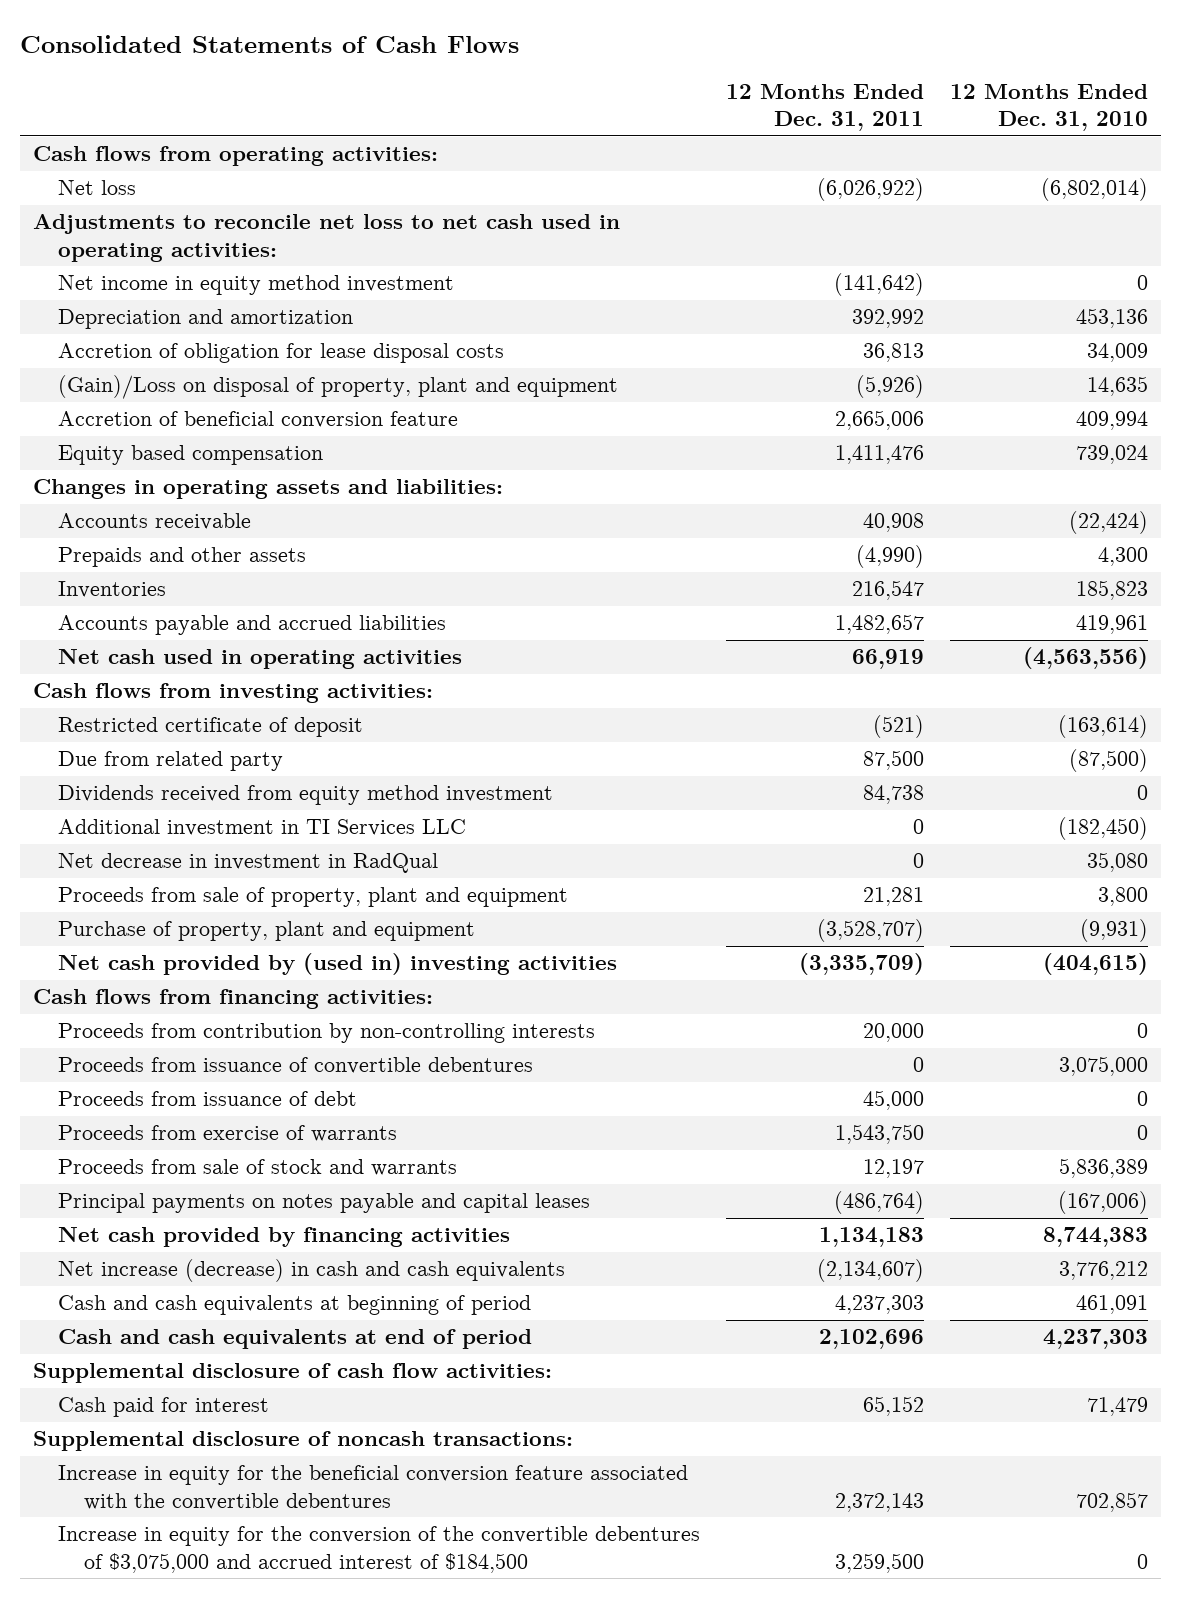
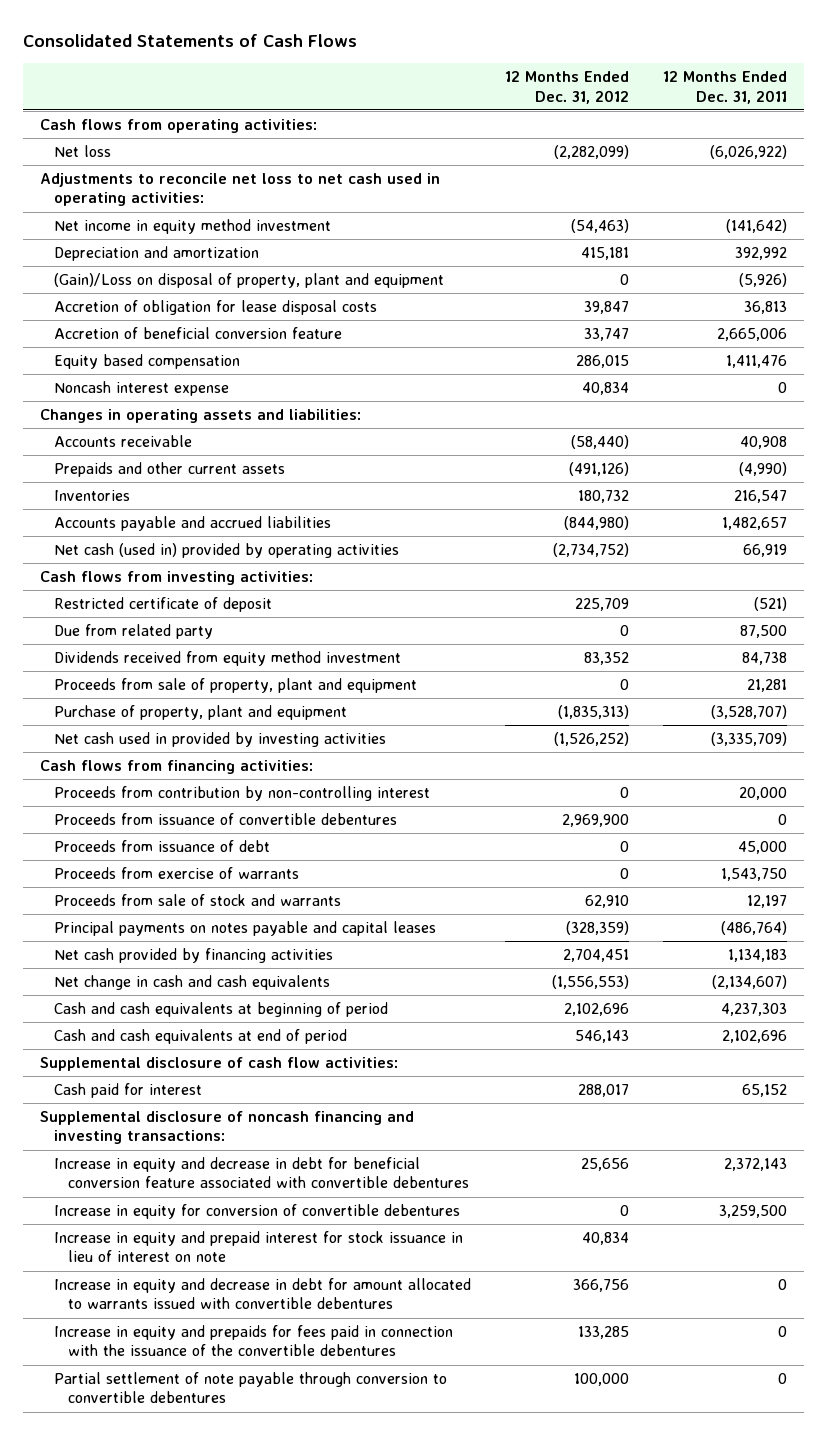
[950,84,1149,132] 12 Months Ended Dec. 31, 2010 -> none
none -> [504,71,629,104] 12 Months Ended Dec. 31, 2012
[58,343,505,364] Accretion of obligation for lease disposal costs -> [53,300,377,316] Accretion of obligation for lease disposal costs
none -> [53,381,229,397] Noncash interest expense
[58,547,307,568] Prepaids and other assets -> [53,462,285,478] Prepaids and other current assets
[58,649,463,670] Net cash used in operating activities -> [53,543,399,559] Net cash (used in) provided by operating activities
[58,819,467,837] Additional investment in TI Services LLC -> none
[58,853,439,874] Net decrease in investment in RadQual -> none
[58,953,618,976] Net cash provided by (used in) investing activities -> [53,732,386,748] Net cash used in provided by investing activities
[58,1023,596,1044] Proceeds from contribution by non-controlling interests -> [53,786,430,802] Proceeds from contribution by non-controlling interest
[58,1259,566,1283] Net increase (decrease) in cash and cash equivalents -> [53,975,330,991] Net change in cash and cash equivalents
[32,1431,573,1452] Supplemental disclosure of noncash transactions: -> [39,1111,414,1145] Supplemental disclosure of noncash financing and investing transactions:
[58,1465,689,1510] Increase in equity for the beneficial conversion feature associated with the convertible debentures -> [53,1157,469,1189] Increase in equity and decrease in debt for beneficial conversion feature associated with convertible debentures
[58,1526,701,1573] Increase in equity for the conversion of the convertible debentures of $3,075,000 and accrued interest of $184,500 -> [53,1204,460,1220] Increase in equity for conversion of convertible debentures
none -> [53,1231,463,1263] Increase in equity and prepaid interest for stock issuance in lieu of interest on note
none -> [53,1278,471,1310] Increase in equity and decrease in debt for amount allocated to warrants issued with convertible debentures
none -> [53,1325,453,1357] Increase in equity and prepaids for fees paid in connection with the issuance of the convertible debentures
none -> [53,1372,447,1404] Partial settlement of note payable through conversion to convertible debentures

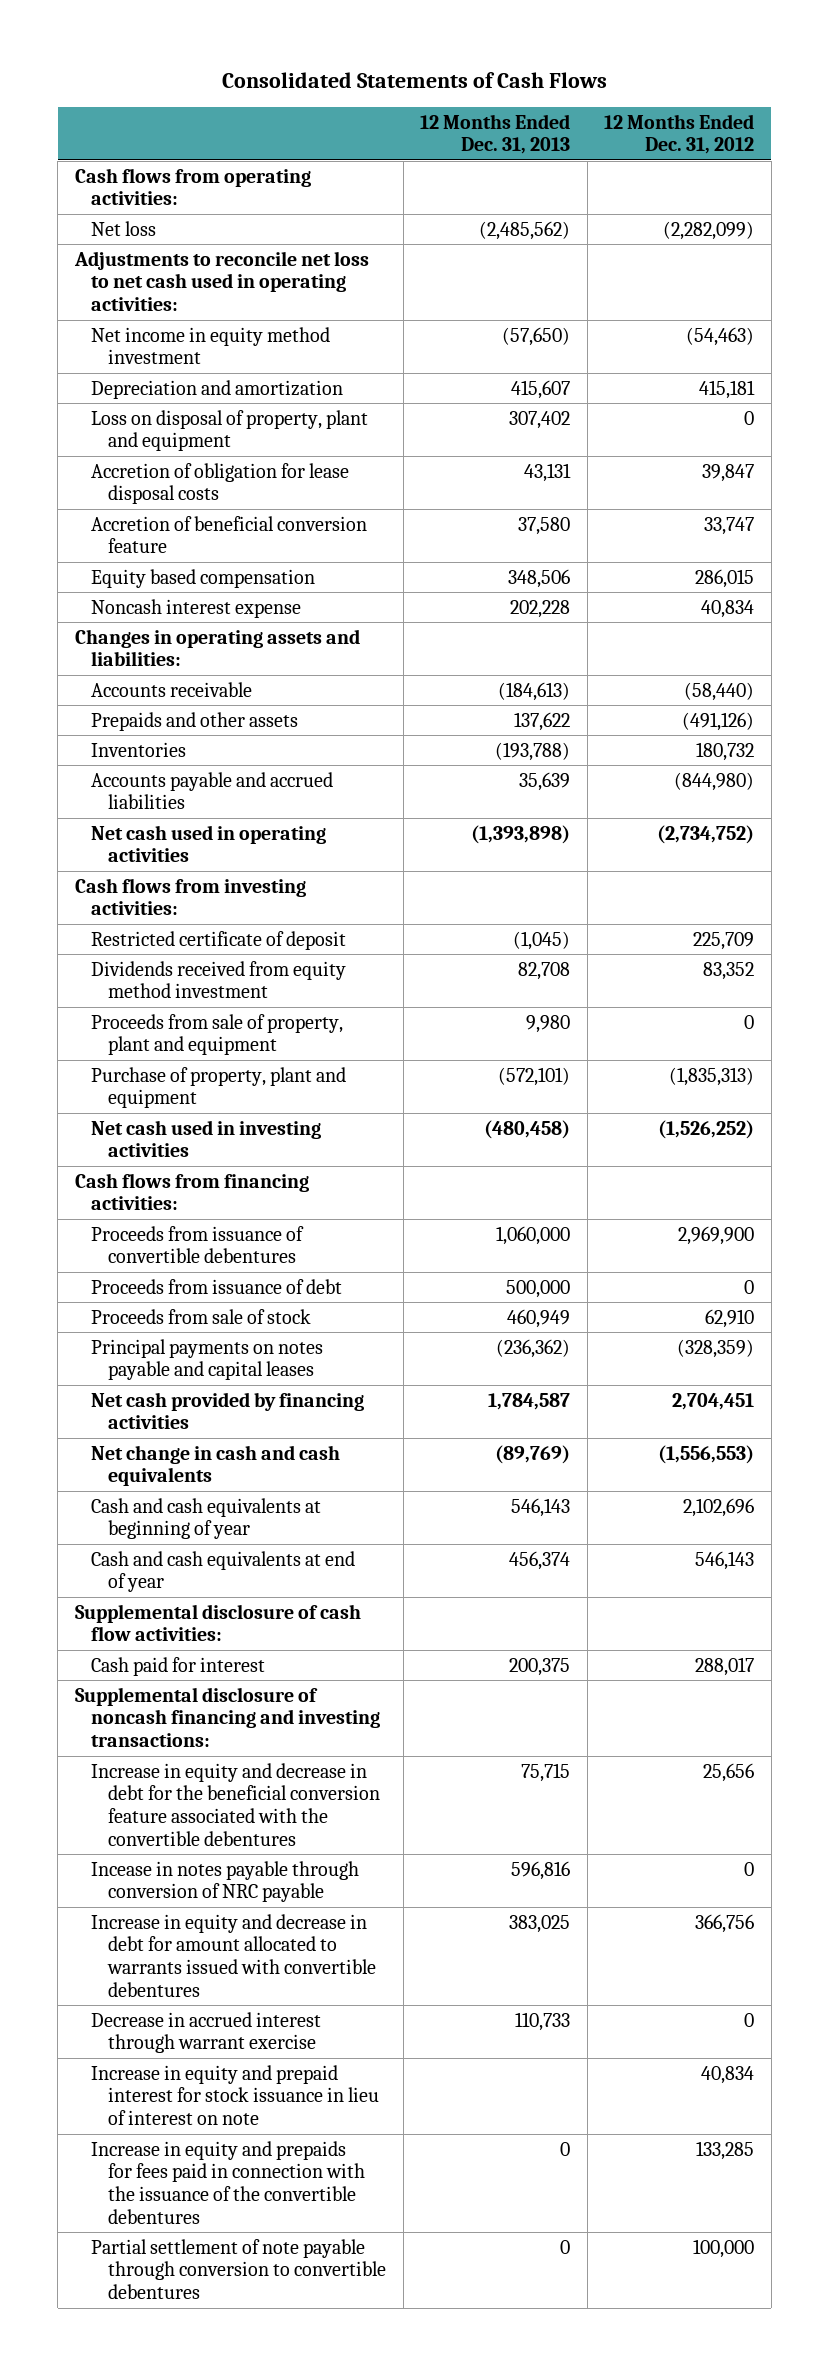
[662,71,787,104] 12 Months Ended Dec. 31, 2011 -> none
none -> [420,113,571,155] 12 Months Ended Dec. 31, 2013
[53,273,444,289] (Gain)/Loss on disposal of property, plant and equipment -> [91,409,369,452] Loss on disposal of property, plant and equipment
[53,462,285,478] Prepaids and other current assets -> [91,711,299,731] Prepaids and other assets
[53,543,399,559] Net cash (used in) provided by operating activities -> [91,824,327,863] Net cash used in operating activities
[53,624,213,640] Due from related party -> none
[53,732,386,748] Net cash used in provided by investing activities -> [91,1119,322,1158] Net cash used in investing activities
[53,786,430,802] Proceeds from contribution by non-controlling interest -> none
[53,867,299,880] Proceeds from exercise of warrants -> none
[53,894,341,907] Proceeds from sale of stock and warrants -> [91,1308,312,1324] Proceeds from sale of stock
[53,1002,388,1018] Cash and cash equivalents at beginning of period -> [91,1497,322,1540] Cash and cash equivalents at beginning of year
[53,1029,347,1045] Cash and cash equivalents at end of period -> [91,1550,356,1593] Cash and cash equivalents at end of year
[53,1204,460,1220] Increase in equity for conversion of convertible debentures -> none
[53,1157,469,1189] Increase in equity and decrease in debt for beneficial conversion feature associated with convertible debentures -> [91,1762,381,1846] Increase in equity and decrease in debt for the beneficial conversion feature associated with the convertible debentures
none -> [91,1860,360,1903] Incease in notes payable through conversion of NRC payable
none -> [91,2011,322,2054] Decrease in accrued interest through warrant exercise
[53,1231,463,1263] Increase in equity and prepaid interest for stock issuance in lieu of interest on note -> [91,2064,380,2126] Increase in equity and prepaid interest for stock issuance in lieu of interest on note

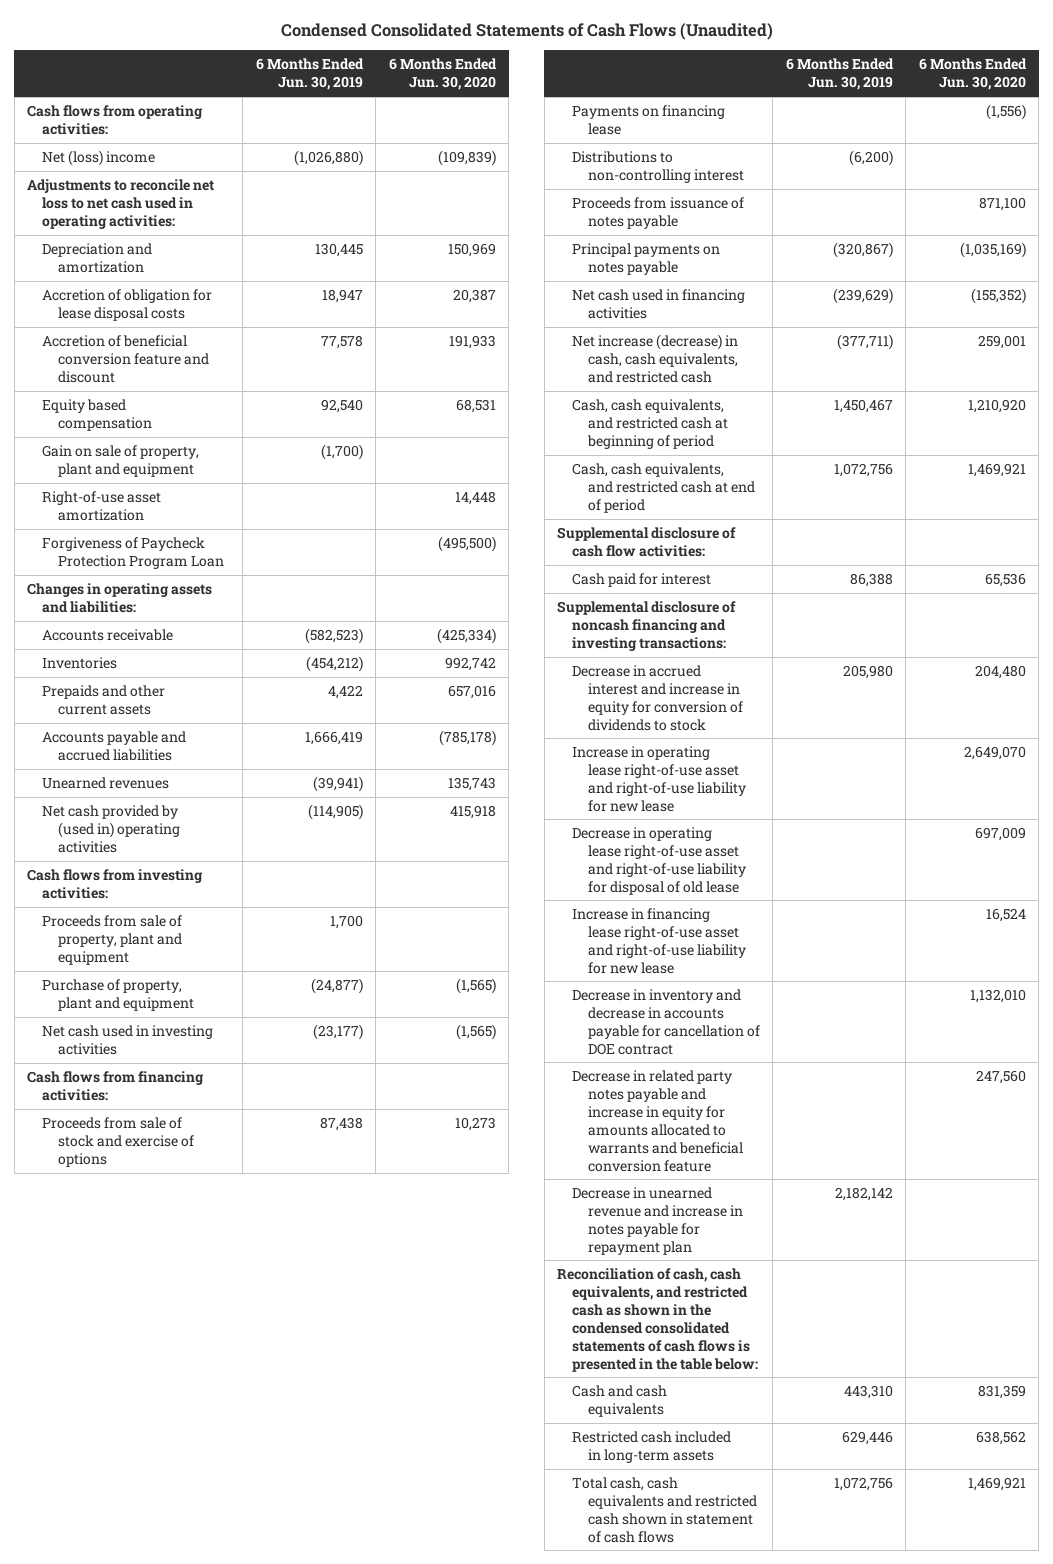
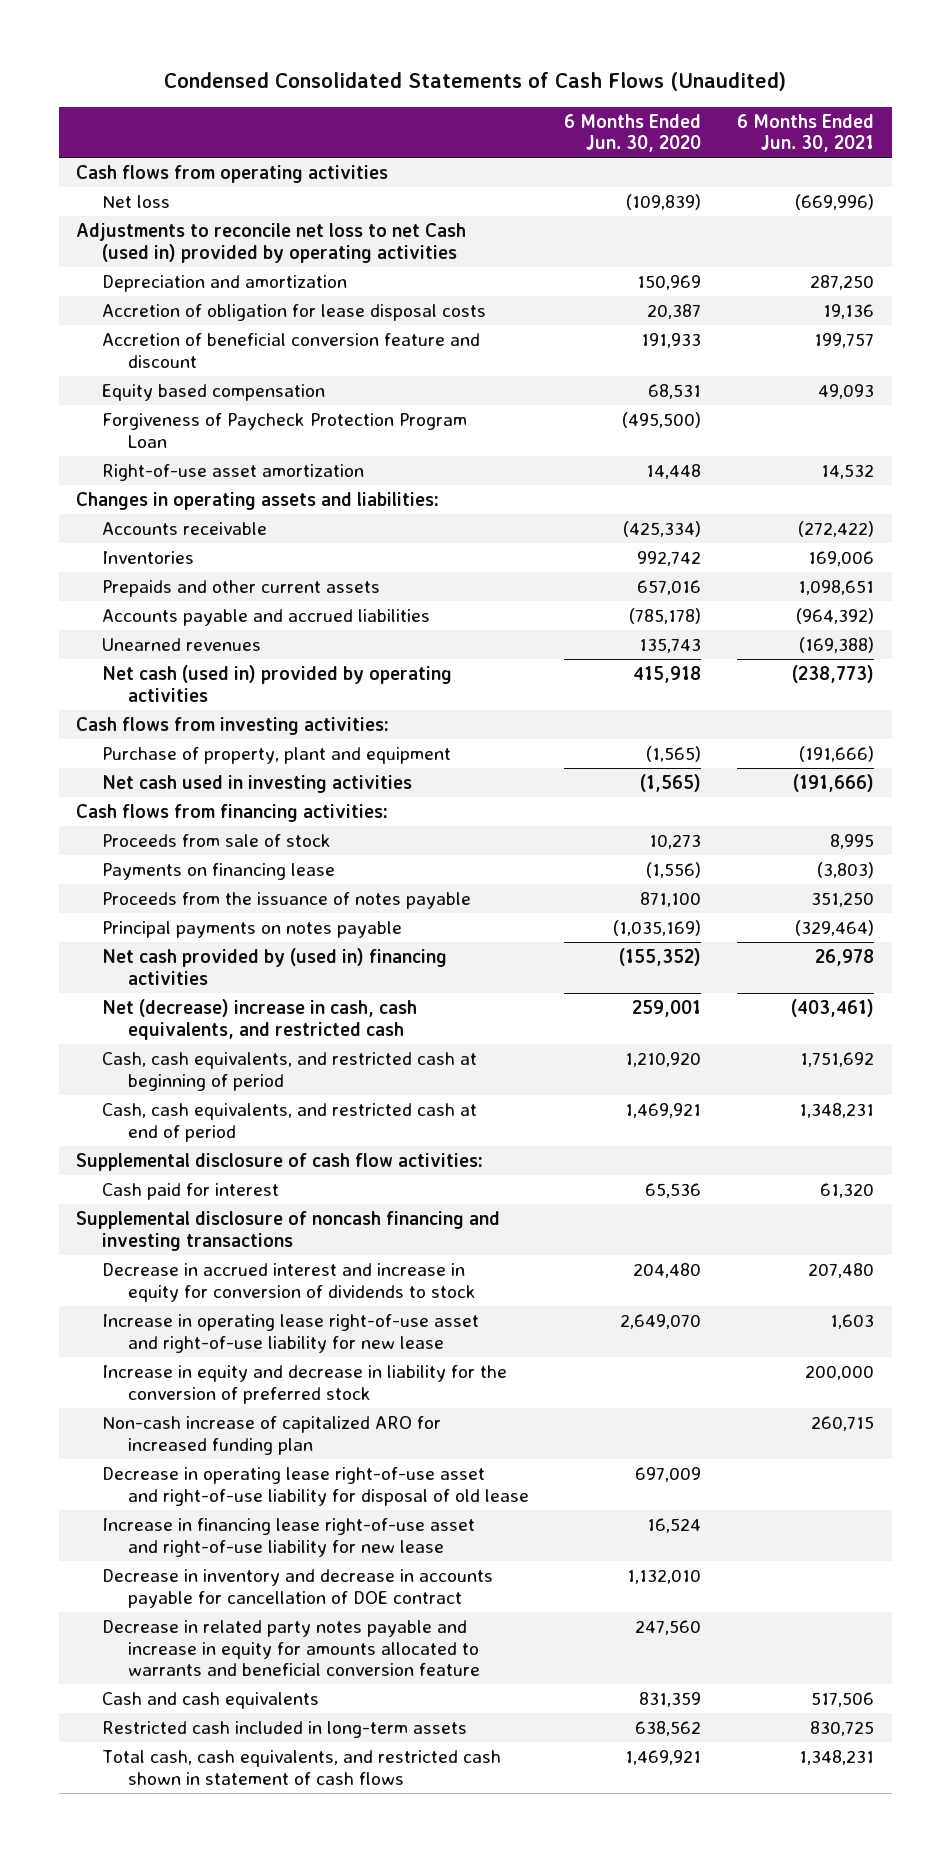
[255,58,364,91] 6 Months Ended Jun. 30, 2019 -> none
none -> [736,113,874,153] 6 Months Ended Jun. 30, 2021
[27,104,204,135] Cash flows from operating activities: -> [76,164,389,183] Cash flows from operating activities
[42,149,156,166] Net (loss) income -> [102,194,171,208] Net loss
[27,178,215,229] Adjustments to reconcile net loss to net cash used in operating activities: -> [76,222,467,263] Adjustments to reconcile net loss to net Cash (used in) provided by operating activities
[42,444,200,477] Gain on sale of property, plant and equipment -> none
[42,490,162,521] Right-of-use asset amortization -> [102,463,365,481] Right-of-use asset amortization
[42,804,180,853] Net cash provided by (used in) operating activities -> [102,664,453,702] Net cash (used in) provided by operating activities
[42,914,183,965] Proceeds from sale of property, plant and equipment -> none
[42,1116,194,1167] Proceeds from sale of stock and exercise of options -> [102,833,332,847] Proceeds from sale of stock
[572,150,744,183] Distributions to non-controlling interest -> none
[572,196,745,229] Proceeds from issuance of notes payable -> [102,891,472,909] Proceeds from the issuance of notes payable
[572,288,746,319] Net cash used in financing activities -> [102,947,448,985] Net cash provided by (used in) financing activities
[572,333,739,383] Net increase (decrease) in cash, cash equivalents, and restricted cash -> [102,998,418,1040] Net (decrease) increase in cash, cash equivalents, and restricted cash
[557,600,737,651] Supplemental disclosure of noncash financing and investing transactions: -> [76,1210,501,1251] Supplemental disclosure of noncash financing and investing transactions
none -> [102,1364,508,1404] Increase in equity and decrease in liability for the conversion of preferred stock
none -> [102,1415,442,1455] Non-cash increase of capitalized ARO for increased funding plan
[572,1186,743,1255] Decrease in unearned revenue and increase in notes payable for repayment plan -> none
[557,1267,759,1372] Reconciliation of cash, cash equivalents, and restricted cash as shown in the condensed consolidated statements of cash flows is presented in the table below: -> none
[572,1476,757,1543] Total cash, cash equivalents and restricted cash shown in statement of cash flows -> [102,1749,502,1785] Total cash, cash equivalents, and restricted cash shown in statement of cash flows

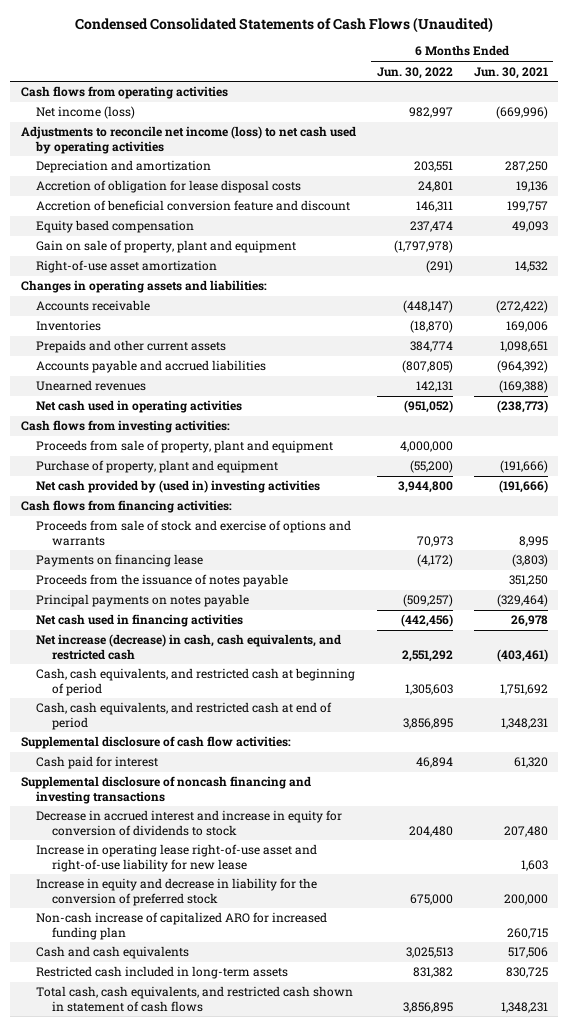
[564,113,702,153] 6 Months Ended Jun. 30, 2020 -> none
none -> [376,66,453,79] Jun. 30, 2022
[102,194,171,208] Net loss -> [36,106,136,120] Net income (loss)
[76,222,467,263] Adjustments to reconcile net loss to net Cash (used in) provided by operating activities -> [20,126,356,154] Adjustments to reconcile net income (loss) to net cash used by operating activities
[102,412,468,448] Forgiveness of Paycheck Protection Program Loan -> none
none -> [36,240,297,254] Gain on sale of property, plant and equipment
[102,664,453,702] Net cash (used in) provided by operating activities -> [36,400,243,414] Net cash used in operating activities
none -> [36,440,334,454] Proceeds from sale of property, plant and equipment
[102,774,413,793] Net cash used in investing activities -> [36,480,321,494] Net cash provided by (used in) investing activities
[102,833,332,847] Proceeds from sale of stock -> [36,520,352,546] Proceeds from sale of stock and exercise of options and warrants
[102,947,448,985] Net cash provided by (used in) financing activities -> [36,614,244,628] Net cash used in financing activities
[102,998,418,1040] Net (decrease) increase in cash, cash equivalents, and restricted cash -> [36,634,342,660] Net increase (decrease) in cash, cash equivalents, and restricted cash
[102,1466,529,1506] Decrease in operating lease right-of-use asset and right-of-use liability for disposal of old lease -> none
[102,1517,476,1557] Increase in financing lease right-of-use asset and right-of-use liability for new lease -> none
[102,1568,494,1608] Decrease in inventory and decrease in accounts payable for cancellation of DOE contract -> none
[102,1619,480,1677] Decrease in related party notes payable and increase in equity for amounts allocated to warrants and beneficial conversion feature -> none

